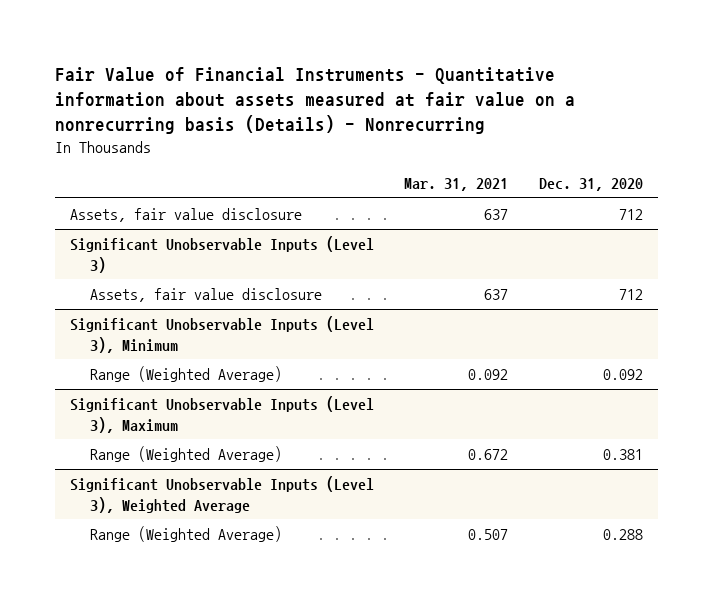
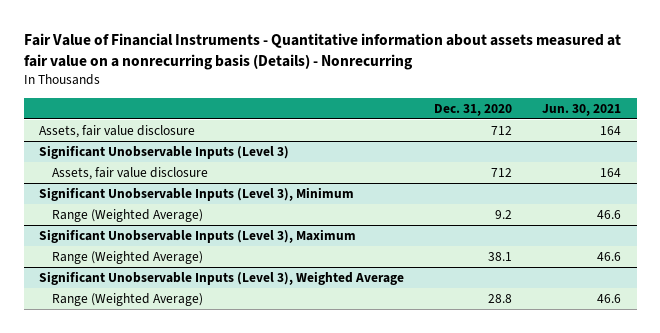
[404,178,509,192] Mar. 31, 2021 -> none
none -> [542,103,622,116] Jun. 30, 2021
[603,369,644,381] 0.092 -> [495,210,513,220] 9.2
[603,449,644,461] 0.381 -> [488,252,513,262] 38.1
[603,529,644,541] 0.288 -> [488,294,513,304] 28.8

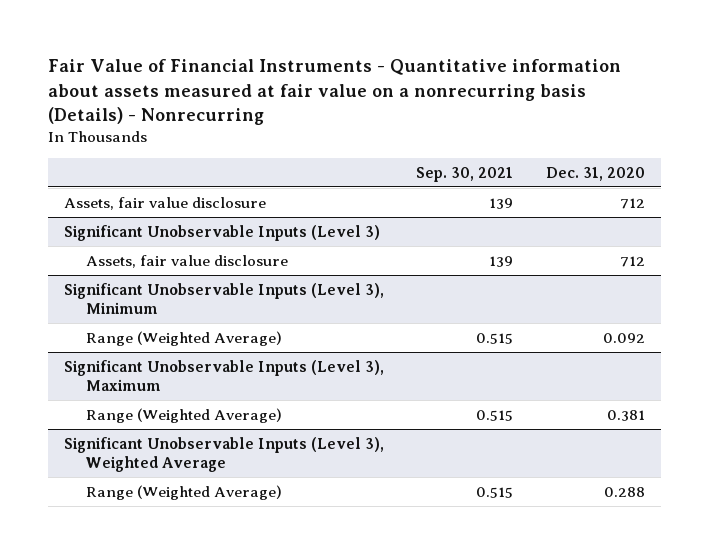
[542,103,622,116] Jun. 30, 2021 -> none
none -> [416,166,514,182] Sep. 30, 2021
[495,210,513,220] 9.2 -> [602,332,645,343] 0.092
[488,252,513,262] 38.1 -> [606,409,645,421] 0.381
[488,294,513,304] 28.8 -> [603,486,645,497] 0.288

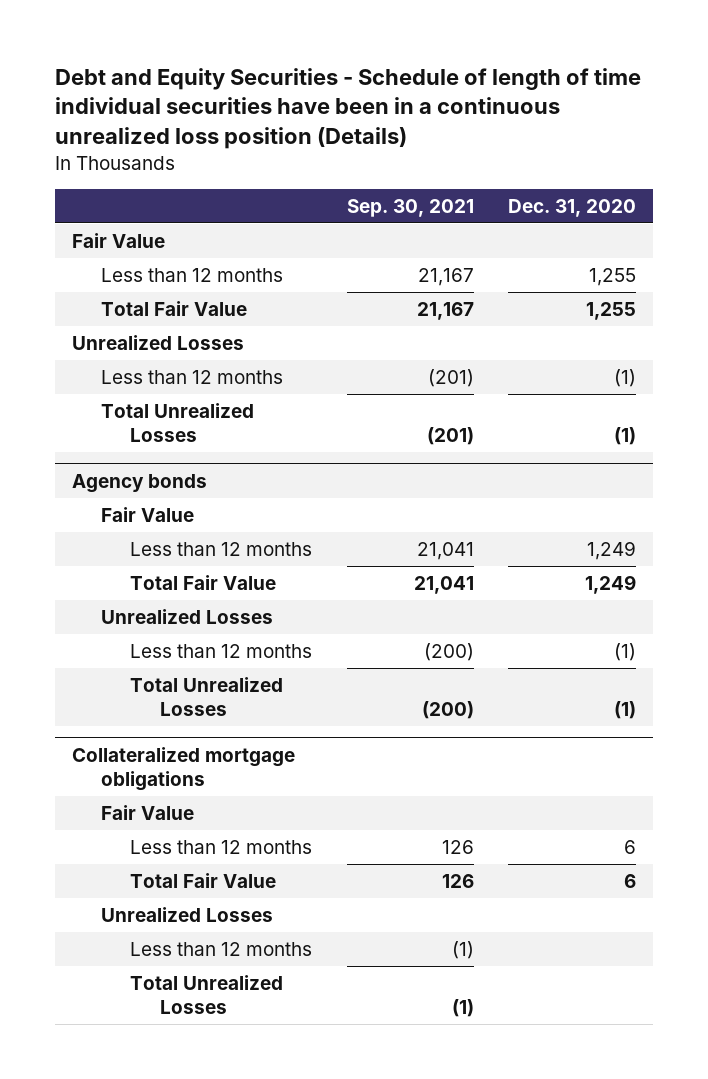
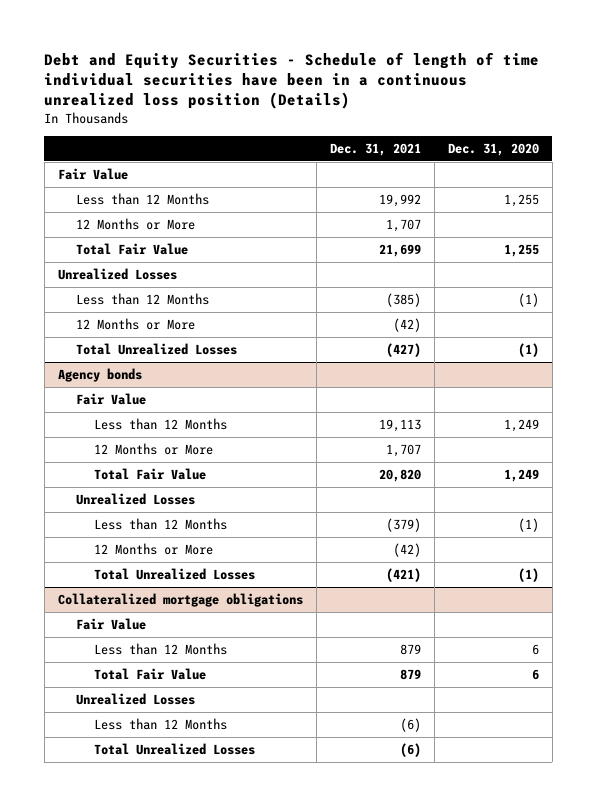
[346,198,474,217] Sep. 30, 2021 -> none
none -> [329,142,421,156] Dec. 31, 2021
[101,268,284,283] Less than 12 months -> [76,193,210,206] Less than 12 Months
none -> [76,218,196,231] 12 Months or More
[101,370,284,385] Less than 12 months -> [76,293,210,306] Less than 12 Months
none -> [76,318,196,331] 12 Months or More
[130,542,313,557] Less than 12 months -> [94,418,228,431] Less than 12 Months
none -> [94,443,214,456] 12 Months or More
[130,644,313,659] Less than 12 months -> [94,518,228,531] Less than 12 Months
none -> [94,543,214,556] 12 Months or More
[130,840,313,855] Less than 12 months -> [94,643,228,656] Less than 12 Months
[130,942,313,957] Less than 12 months -> [94,718,228,731] Less than 12 Months

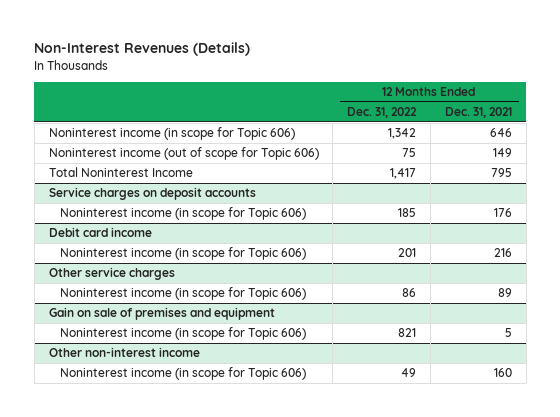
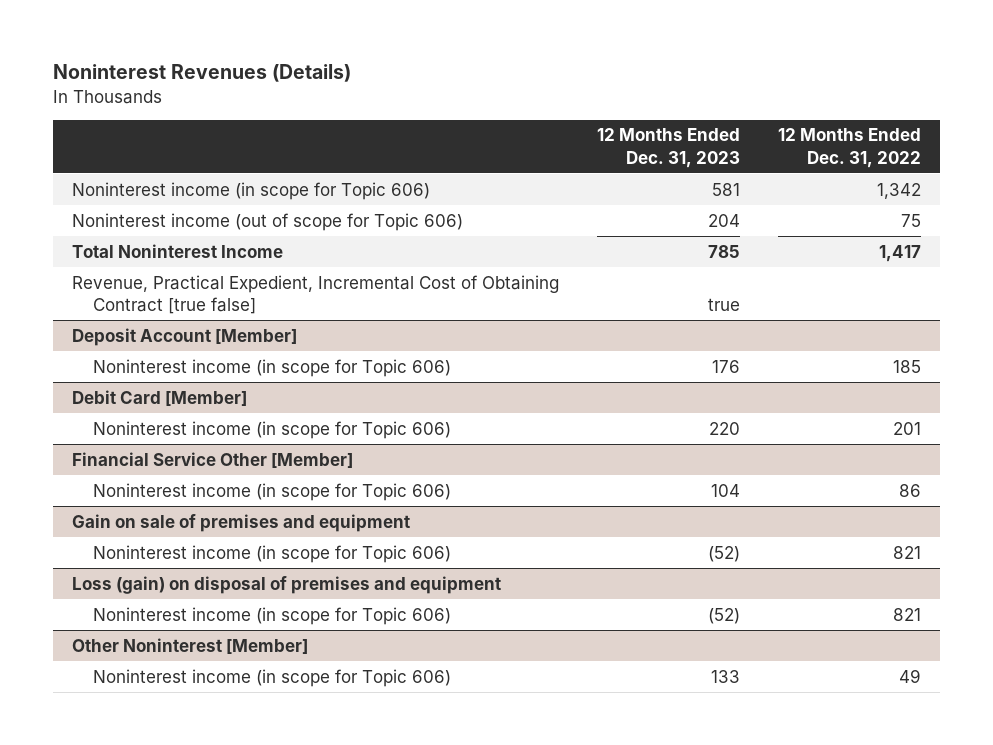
[34,42,251,57] Non-Interest Revenues (Details) -> [52,64,351,83] Noninterest Revenues (Details)
[444,106,512,118] Dec. 31, 2021 -> none
none -> [597,128,741,168] 12 Months Ended Dec. 31, 2023
none -> [71,274,559,314] Revenue, Practical Expedient, Incremental Cost of Obtaining Contract [true false]
[48,187,256,201] Service charges on deposit accounts -> [71,327,297,346] Deposit Account [Member]
[48,227,152,238] Debit card income -> [71,389,247,406] Debit Card [Member]
[48,267,175,281] Other service charges -> [71,451,353,468] Financial Service Other [Member]
none -> [71,575,501,594] Loss (gain) on disposal of premises and equipment
none -> [93,606,452,625] Noninterest income (in scope for Topic 606)
[48,347,200,358] Other non-interest income -> [71,637,308,654] Other Noninterest [Member]

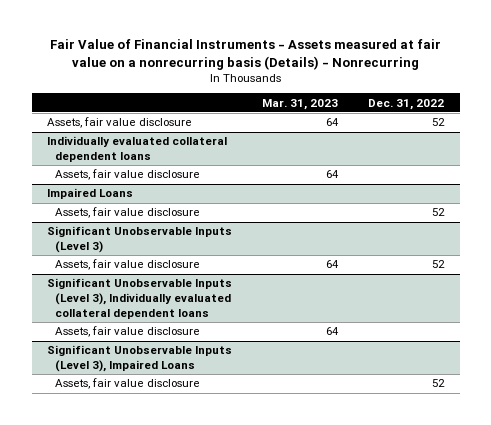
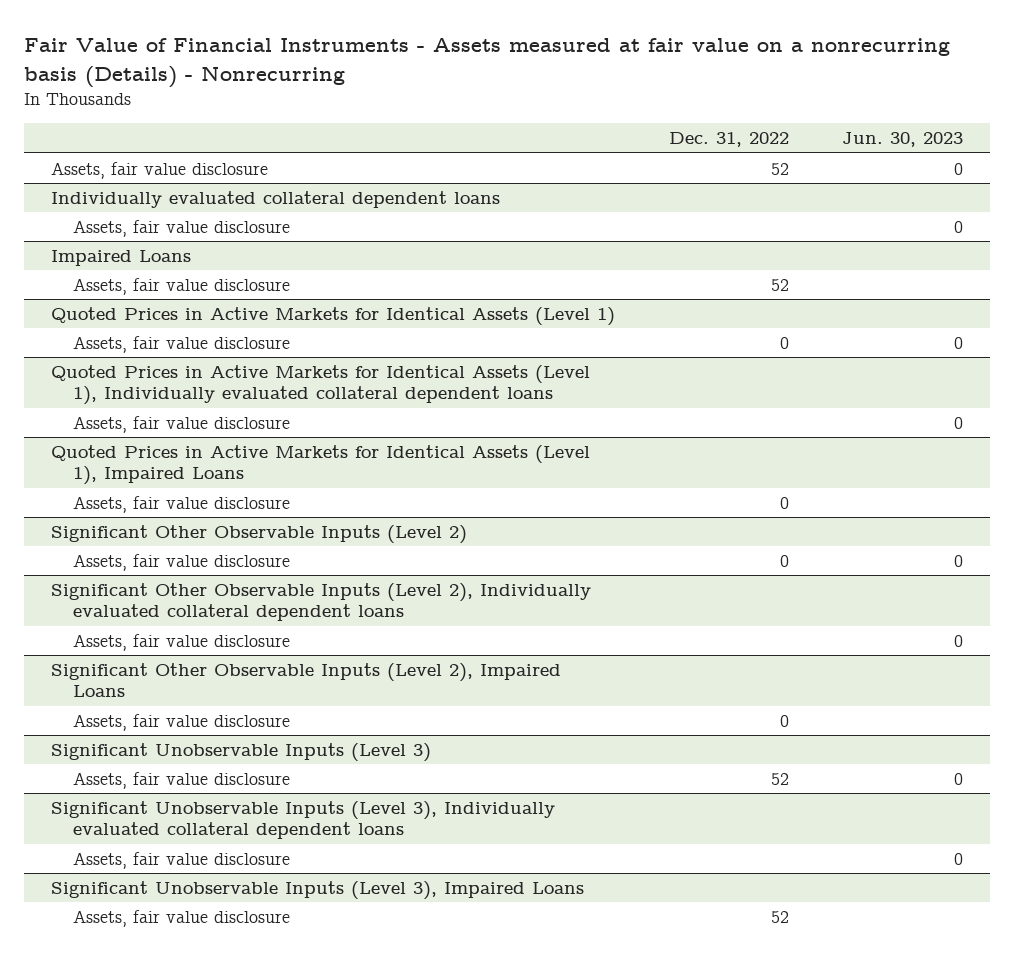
[262,98,339,110] Mar. 31, 2023 -> none
none -> [842,132,964,148] Jun. 30, 2023
none -> [51,306,616,326] Quoted Prices in Active Markets for Identical Assets (Level 1)
none -> [72,335,290,353] Assets, fair value disclosure
none -> [51,364,591,406] Quoted Prices in Active Markets for Identical Assets (Level 1), Individually evaluated collateral dependent loans
none -> [72,415,290,433] Assets, fair value disclosure
none -> [51,444,591,486] Quoted Prices in Active Markets for Identical Assets (Level 1), Impaired Loans
none -> [72,495,290,513] Assets, fair value disclosure
none -> [51,524,468,544] Significant Other Observable Inputs (Level 2)
none -> [72,553,290,571] Assets, fair value disclosure
none -> [51,582,592,622] Significant Other Observable Inputs (Level 2), Individually evaluated collateral dependent loans
none -> [72,633,290,651] Assets, fair value disclosure
none -> [51,662,562,698] Significant Other Observable Inputs (Level 2), Impaired Loans
none -> [72,713,290,731] Assets, fair value disclosure

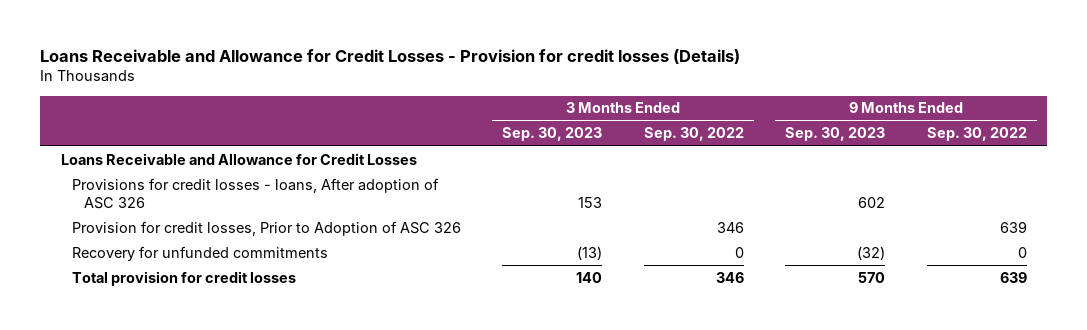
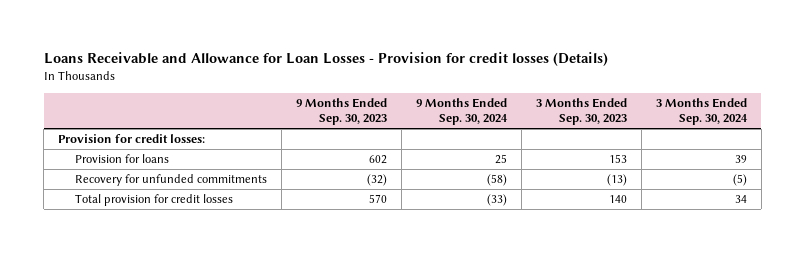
[39,49,740,65] Loans Receivable and Allowance for Credit Losses - Provision for credit losses (Details) -> [43,52,608,67] Loans Receivable and Allowance for Loan Losses - Provision for credit losses (Details)
[643,127,744,142] Sep. 30, 2022 -> none
[926,127,1027,142] Sep. 30, 2022 -> none
none -> [415,98,508,126] 9 Months Ended Sep. 30, 2024
none -> [655,98,748,126] 3 Months Ended Sep. 30, 2024
[60,152,417,165] Loans Receivable and Allowance for Credit Losses -> none
[72,220,462,236] Provision for credit losses, Prior to Adoption of ASC 326 -> none
none -> [58,134,206,144] Provision for credit losses:
[72,177,440,210] Provisions for credit losses - loans, After adoption of ASC 326 -> [75,154,170,164] Provision for loans

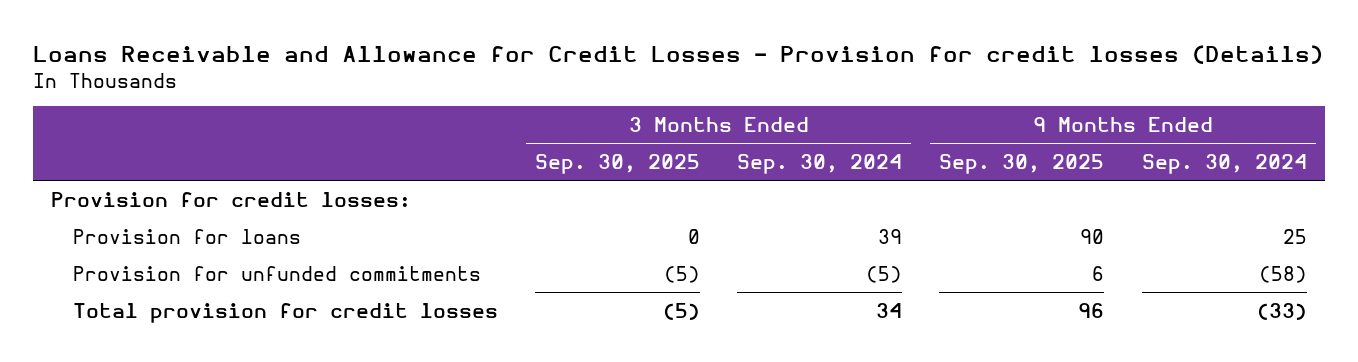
[43,52,608,67] Loans Receivable and Allowance for Loan Losses - Provision for credit losses (Details) -> [32,45,1323,65] Loans Receivable and Allowance for Credit Losses - Provision for credit losses (Details)
[296,98,388,126] 9 Months Ended Sep. 30, 2023 -> none
[535,98,627,126] 3 Months Ended Sep. 30, 2023 -> none
none -> [534,153,700,174] Sep. 30, 2025
none -> [939,153,1105,174] Sep. 30, 2025
[75,174,268,187] Recovery for unfunded commitments -> [72,265,481,281] Provision for unfunded commitments

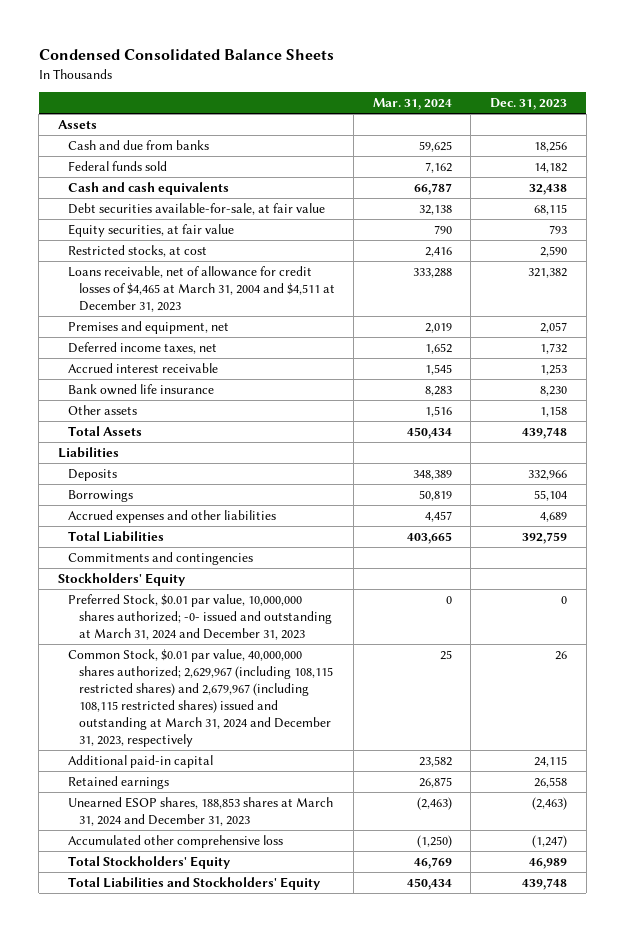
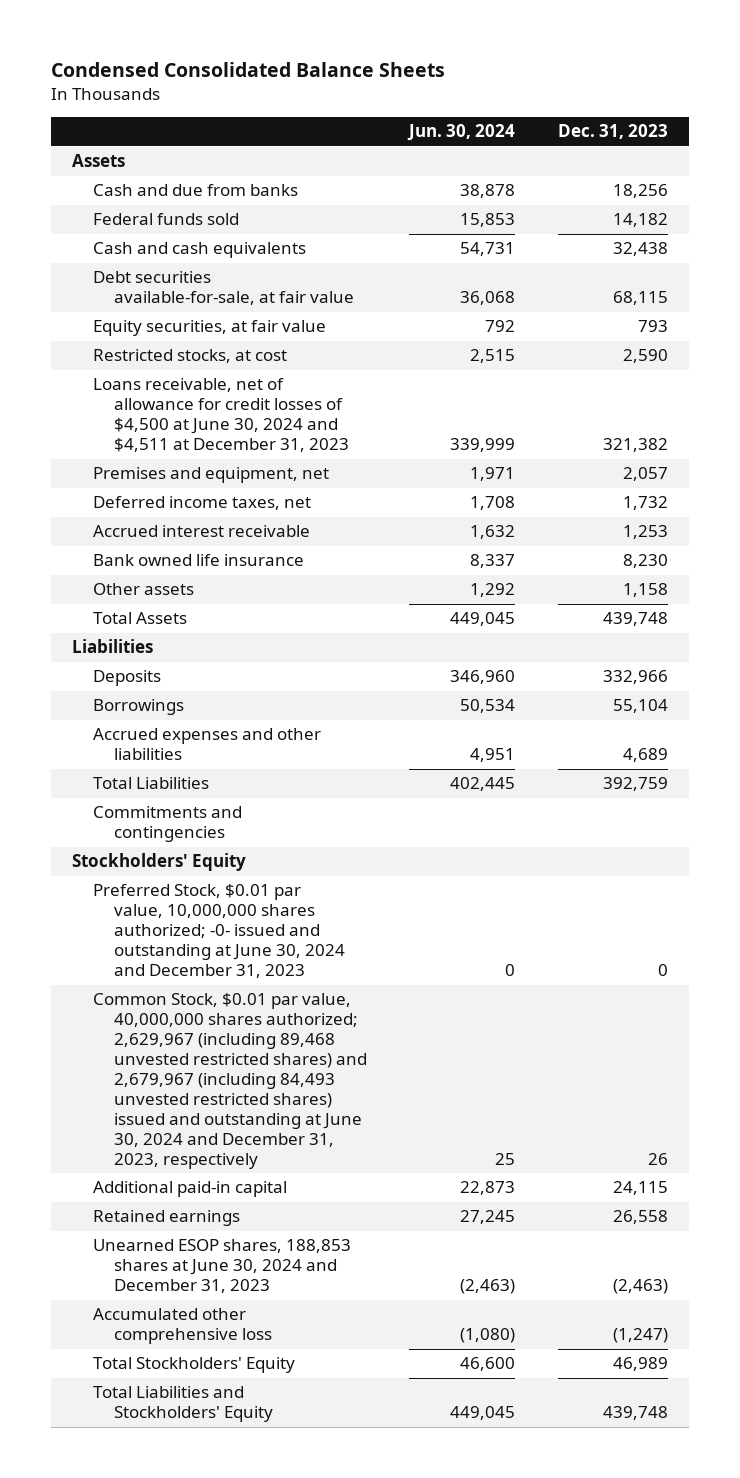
[372,98,452,111] Mar. 31, 2024 -> none
none -> [407,124,516,142] Jun. 30, 2024
[68,265,335,312] Loans receivable, net of allowance for credit losses of $4,465 at March 31, 2004 and $4,511 at December 31, 2023 -> [93,378,349,453] Loans receivable, net of allowance for credit losses of $4,500 at June 30, 2024 and $4,511 at December 31, 2023
[68,593,332,640] Preferred Stock, $0.01 par value, 10,000,000 shares authorized; -0- issued and outstanding at March 31, 2024 and December 31, 2023 -> [93,884,345,979] Preferred Stock, $0.01 par value, 10,000,000 shares authorized; -0- issued and outstanding at June 30, 2024 and December 31, 2023
[68,648,333,747] Common Stock, $0.01 par value, 40,000,000 shares authorized; 2,629,967 (including 108,115 restricted shares) and 2,679,967 (including 108,115 restricted shares) issued and outstanding at March 31, 2024 and December 31, 2023, respectively -> [93,993,367,1169] Common Stock, $0.01 par value, 40,000,000 shares authorized; 2,629,967 (including 89,468 unvested restricted shares) and 2,679,967 (including 84,493 unvested restricted shares) issued and outstanding at June 30, 2024 and December 31, 2023, respectively
[68,796,334,826] Unearned ESOP shares, 188,853 shares at March 31, 2024 and December 31, 2023 -> [93,1239,352,1294] Unearned ESOP shares, 188,853 shares at June 30, 2024 and December 31, 2023

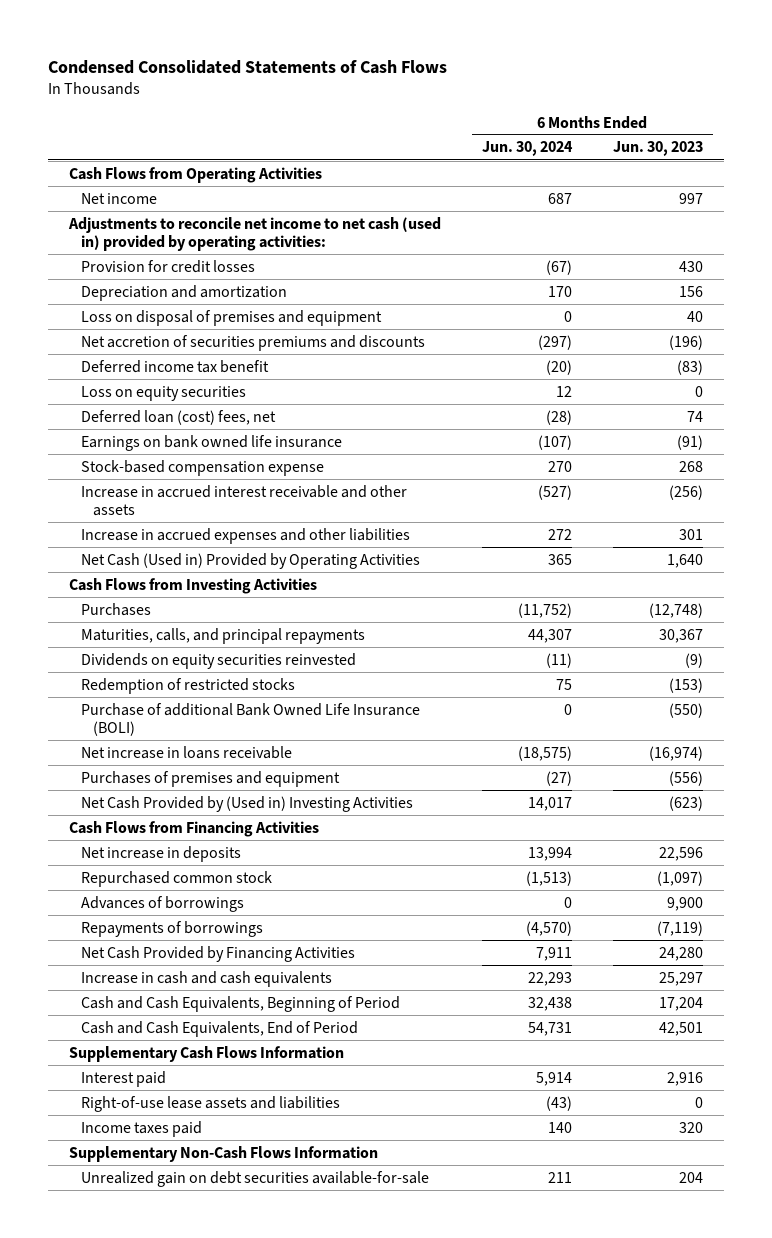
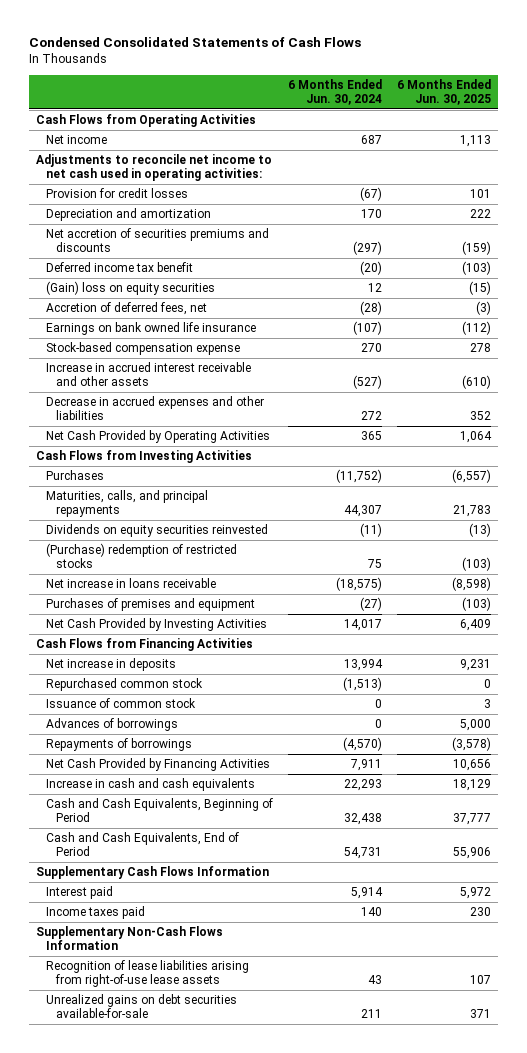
[612,141,703,157] Jun. 30, 2023 -> none
none -> [396,79,491,106] 6 Months Ended Jun. 30, 2025
[67,216,441,252] Adjustments to reconcile net income to net cash (used in) provided by operating activities: -> [36,154,273,182] Adjustments to reconcile net income to net cash used in operating activities:
[81,309,383,326] Loss on disposal of premises and equipment -> none
[81,385,247,401] Loss on equity securities -> [46,281,216,296] (Gain) loss on equity securities
[81,409,277,425] Deferred loan (cost) fees, net -> [46,302,208,316] Accretion of deferred fees, net
[81,527,411,544] Increase in accrued expenses and other liabilities -> [46,396,265,421] Decrease in accrued expenses and other liabilities
[81,552,421,569] Net Cash (Used in) Provided by Operating Activities -> [46,430,271,444] Net Cash Provided by Operating Activities
[81,702,421,737] Purchase of additional Bank Owned Life Insurance (BOLI) -> none
[81,677,296,694] Redemption of restricted stocks -> [46,543,238,569] (Purchase) redemption of restricted stocks
[81,795,414,812] Net Cash Provided by (Used in) Investing Activities -> [46,618,268,632] Net Cash Provided by Investing Activities
none -> [46,698,197,709] Issuance of common stock
[81,1095,341,1112] Right-of-use lease assets and liabilities -> none
none -> [46,960,250,988] Recognition of lease liabilities arising from right-of-use lease assets
[81,1170,430,1187] Unrealized gain on debt securities available-for-sale -> [46,994,238,1019] Unrealized gains on debt securities available-for-sale

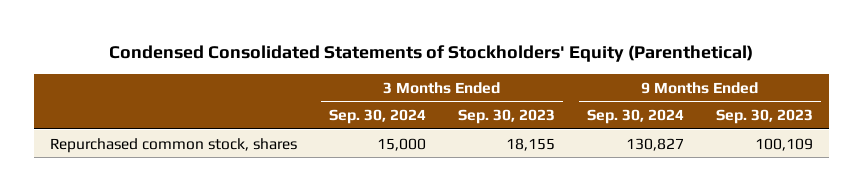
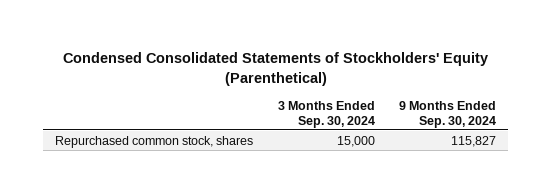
[457,109,555,125] Sep. 30, 2023 -> none
[716,109,814,125] Sep. 30, 2023 -> none
[626,137,685,151] 130,827 -> [450,135,496,147] 115,827

